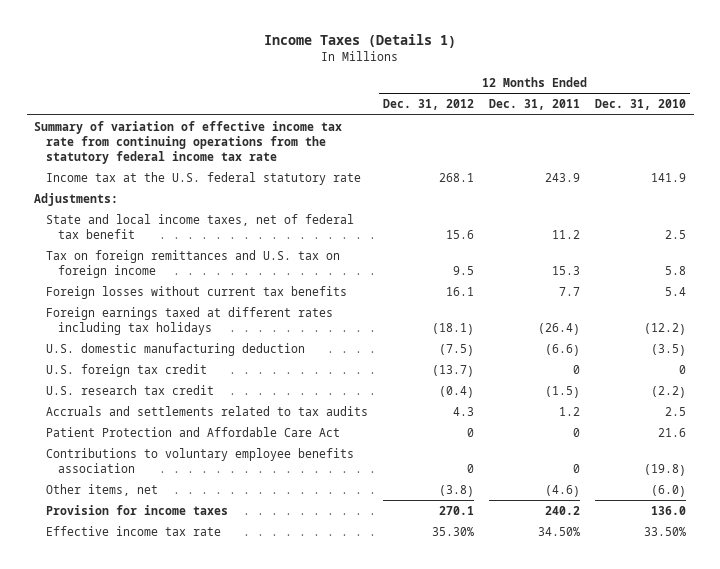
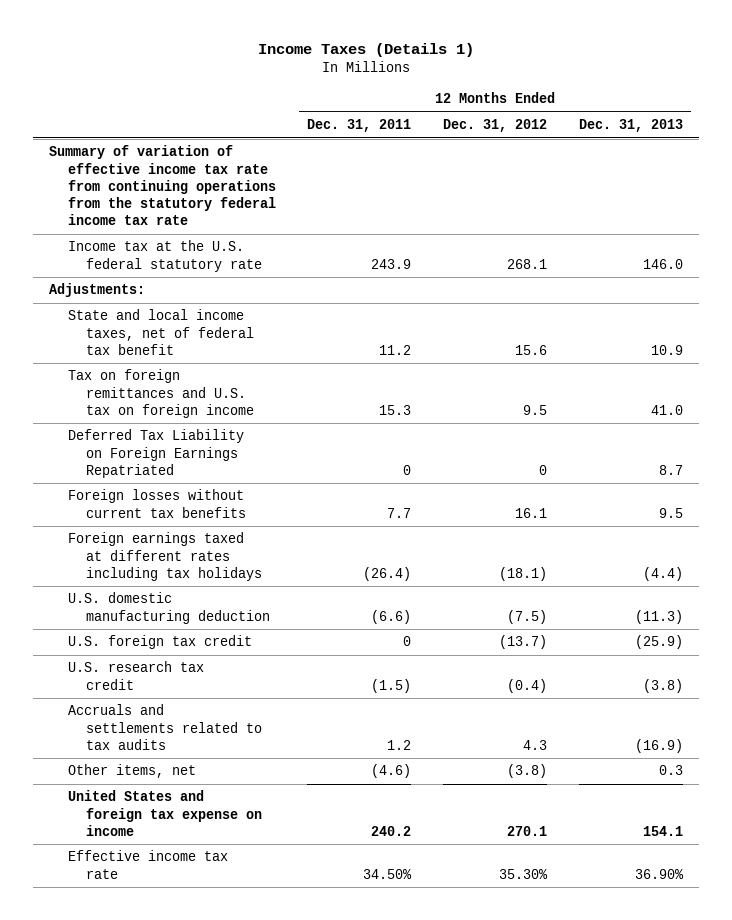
[595,99,687,111] Dec. 31, 2010 -> none
none -> [578,119,683,133] Dec. 31, 2013
none -> [67,429,244,478] Deferred Tax Liability on Foreign Earnings Repatriated
[46,426,341,437] Patient Protection and Affordable Care Act -> none
[46,447,355,473] Contributions to voluntary employee benefits association -> none
[46,504,229,515] Provision for income taxes -> [67,790,263,836] United States and foreign tax expense on income

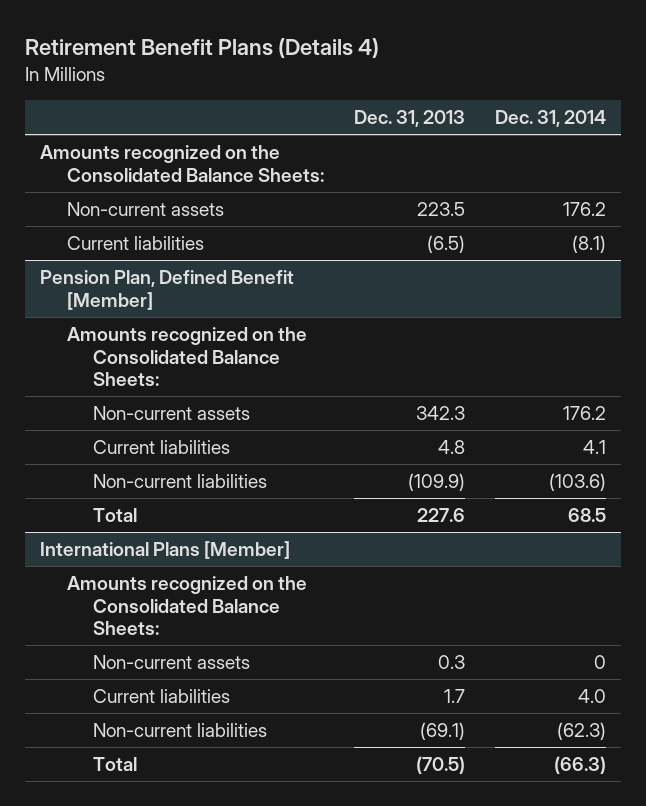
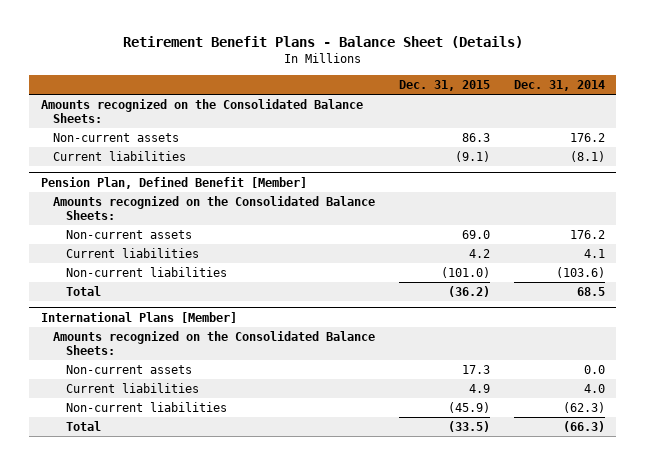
[25,37,380,58] Retirement Benefit Plans (Details 4) -> [122,36,523,49] Retirement Benefit Plans - Balance Sheet (Details)
[353,109,465,127] Dec. 31, 2013 -> none
none -> [398,79,490,91] Dec. 31, 2015
[593,655,606,670] 0 -> [583,364,605,374] 0.0

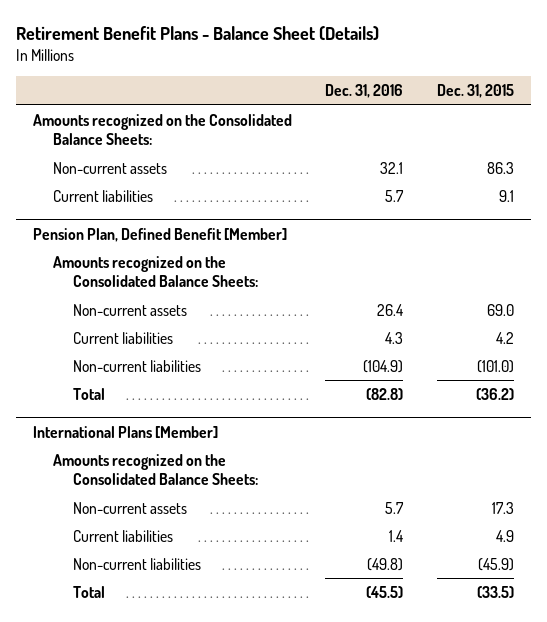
[513,79,605,91] Dec. 31, 2014 -> none
none -> [325,84,404,99] Dec. 31, 2016
[454,150,490,162] (9.1) -> [499,189,515,202] 9.1

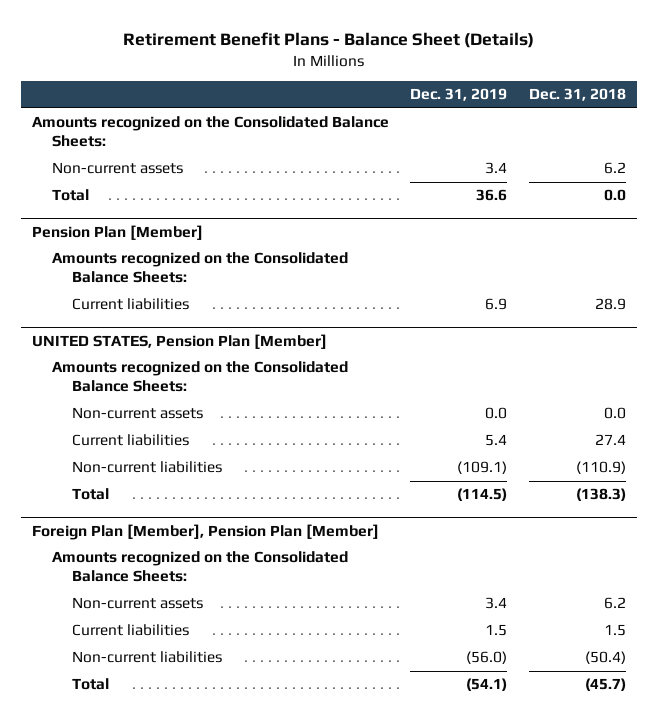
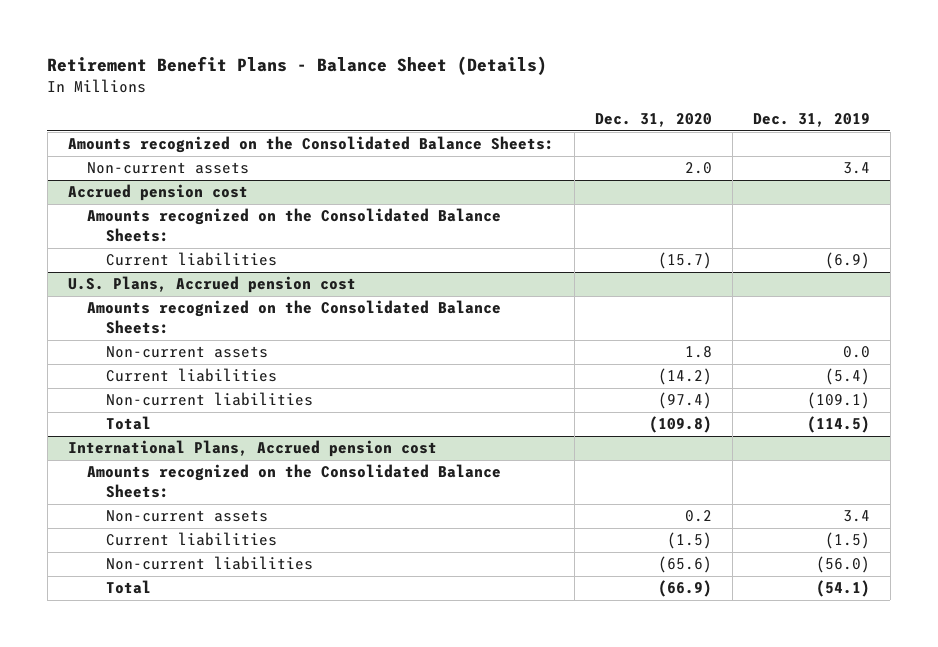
[528,88,626,102] Dec. 31, 2018 -> none
none -> [594,113,712,128] Dec. 31, 2020
[51,189,89,202] Total -> none
[31,224,203,240] Pension Plan [Member] -> [67,184,248,202] Accrued pension cost
[31,333,327,349] UNITED STATES, Pension Plan [Member] -> none
[485,298,508,311] 6.9 -> [824,252,870,270] (6.9)
none -> [67,276,356,294] U.S. Plans, Accrued pension cost
[485,434,508,447] 5.4 -> [824,368,870,386] (5.4)
[31,523,379,540] Foreign Plan [Member], Pension Plan [Member] -> none
none -> [67,440,437,458] International Plans, Accrued pension cost
[485,624,508,637] 1.5 -> [824,532,870,550] (1.5)

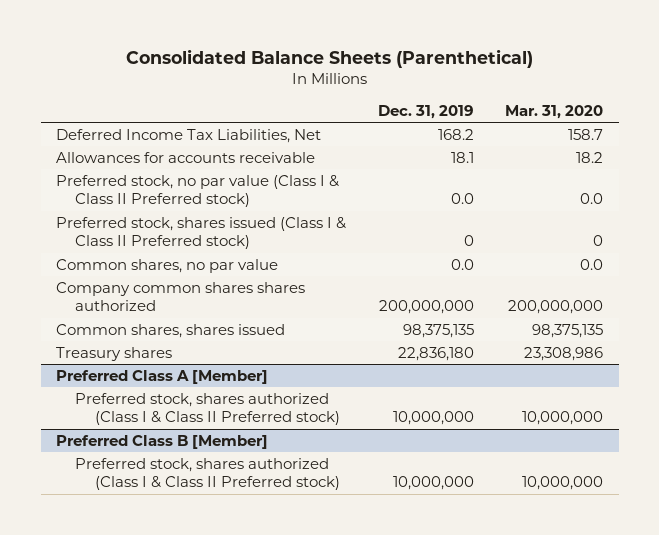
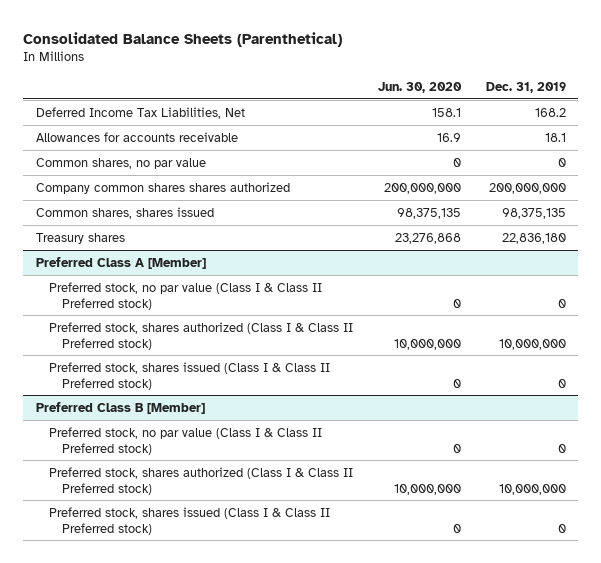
[504,105,603,120] Mar. 31, 2020 -> none
none -> [377,82,462,94] Jun. 30, 2020
[56,174,340,208] Preferred stock, no par value (Class I & Class II Preferred stock) -> none
[56,216,347,250] Preferred stock, shares issued (Class I & Class II Preferred stock) -> none
[450,258,474,270] 0.0 -> [557,157,566,167] 0
none -> [48,281,322,310] Preferred stock, no par value (Class I & Class II Preferred stock)
none -> [48,361,330,390] Preferred stock, shares issued (Class I & Class II Preferred stock)
none -> [48,426,322,455] Preferred stock, no par value (Class I & Class II Preferred stock)
none -> [48,506,330,535] Preferred stock, shares issued (Class I & Class II Preferred stock)

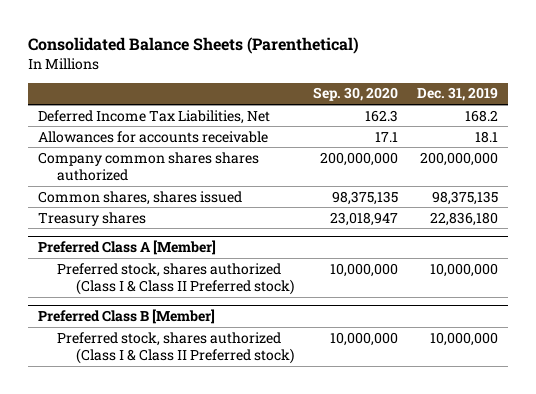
[377,82,462,94] Jun. 30, 2020 -> none
none -> [313,87,399,102] Sep. 30, 2020
[35,157,206,169] Common shares, no par value -> none
[48,281,322,310] Preferred stock, no par value (Class I & Class II Preferred stock) -> none
[48,361,330,390] Preferred stock, shares issued (Class I & Class II Preferred stock) -> none
[48,426,322,455] Preferred stock, no par value (Class I & Class II Preferred stock) -> none
[48,506,330,535] Preferred stock, shares issued (Class I & Class II Preferred stock) -> none

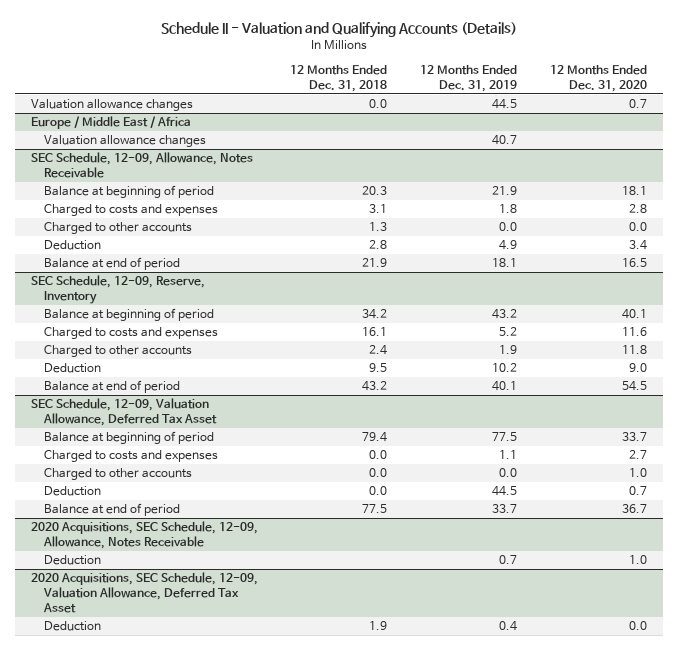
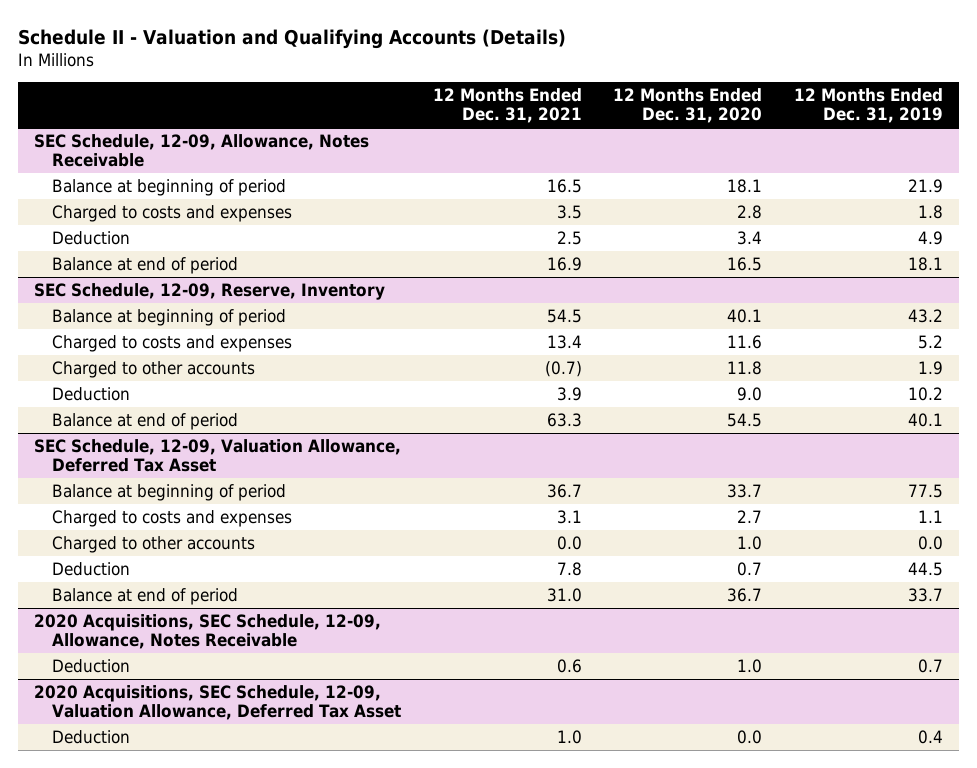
[290,64,388,92] 12 Months Ended Dec. 31, 2018 -> none
none -> [432,87,582,124] 12 Months Ended Dec. 31, 2021
[30,99,193,112] Valuation allowance changes -> none
[30,116,191,130] Europe / Middle East / Africa -> none
[43,135,206,148] Valuation allowance changes -> none
[43,222,192,235] Charged to other accounts -> none

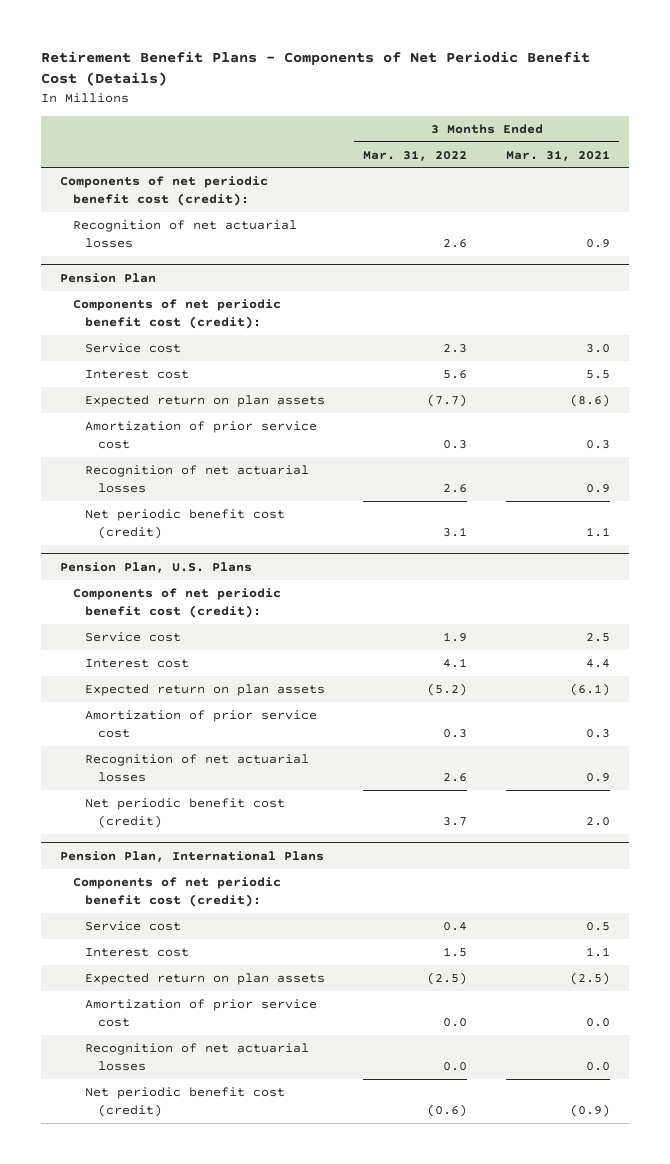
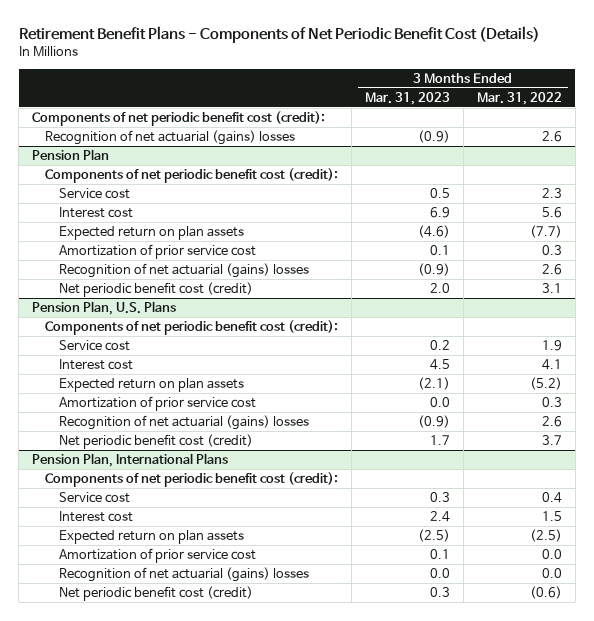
[505,149,610,161] Mar. 31, 2021 -> none
none -> [365,91,451,105] Mar. 31, 2023
[72,220,297,248] Recognition of net actuarial losses -> [45,130,296,146] Recognition of net actuarial (gains) losses
[85,465,310,493] Recognition of net actuarial losses -> [58,263,309,279] Recognition of net actuarial (gains) losses
[85,754,310,782] Recognition of net actuarial losses -> [58,415,309,431] Recognition of net actuarial (gains) losses
[85,1043,310,1071] Recognition of net actuarial losses -> [58,567,309,583] Recognition of net actuarial (gains) losses

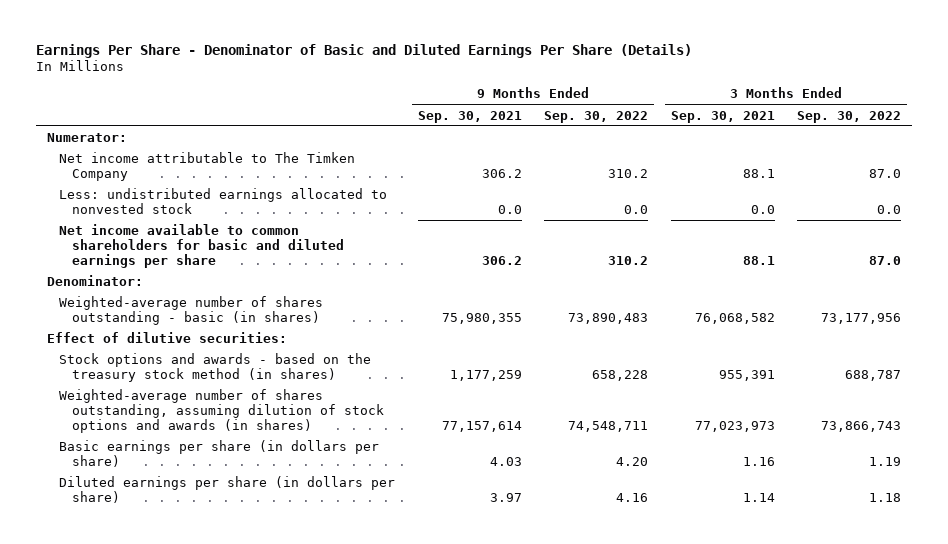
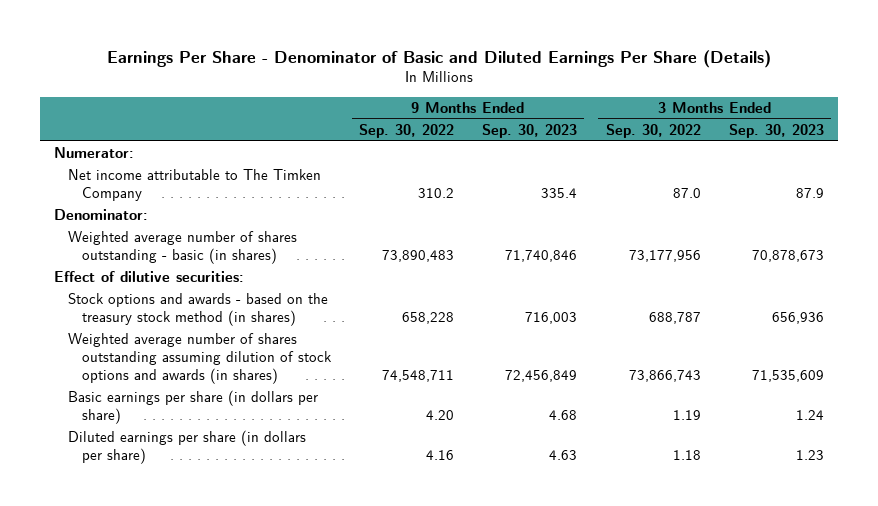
[417,110,522,123] Sep. 30, 2021 -> none
[670,110,775,123] Sep. 30, 2021 -> none
none -> [482,124,578,139] Sep. 30, 2023
none -> [728,124,824,139] Sep. 30, 2023
[59,188,388,215] Less: undistributed earnings allocated to nonvested stock -> none
[59,224,344,269] Net income available to common shareholders for basic and diluted earnings per share -> none
[59,296,324,326] Weighted-average number of shares outstanding - basic (in shares) -> [67,231,297,264] Weighted average number of shares outstanding - basic (in shares)
[59,389,384,434] Weighted-average number of shares outstanding, assuming dilution of stock options and awards (in shares) -> [67,333,332,384] Weighted average number of shares outstanding assuming dilution of stock options and awards (in shares)

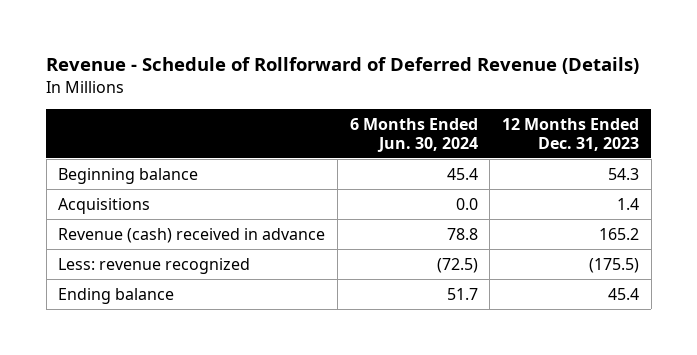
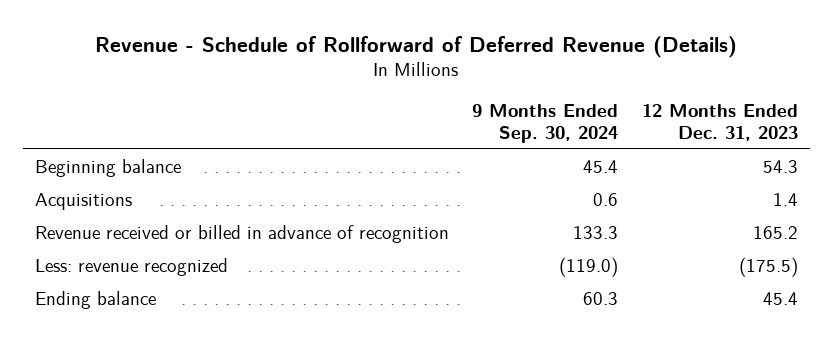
[349,117,478,152] 6 Months Ended Jun. 30, 2024 -> none
none -> [472,104,619,143] 9 Months Ended Sep. 30, 2024
[58,227,326,243] Revenue (cash) received in advance -> [35,224,450,243] Revenue received or billed in advance of recognition

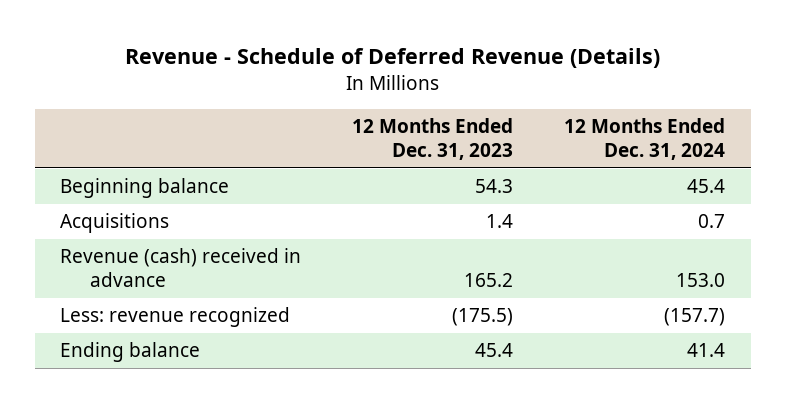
[95,35,738,58] Revenue - Schedule of Rollforward of Deferred Revenue (Details) -> [124,48,660,69] Revenue - Schedule of Deferred Revenue (Details)
[472,104,619,143] 9 Months Ended Sep. 30, 2024 -> none
none -> [564,118,726,160] 12 Months Ended Dec. 31, 2024
[35,224,450,243] Revenue received or billed in advance of recognition -> [60,248,302,288] Revenue (cash) received in advance

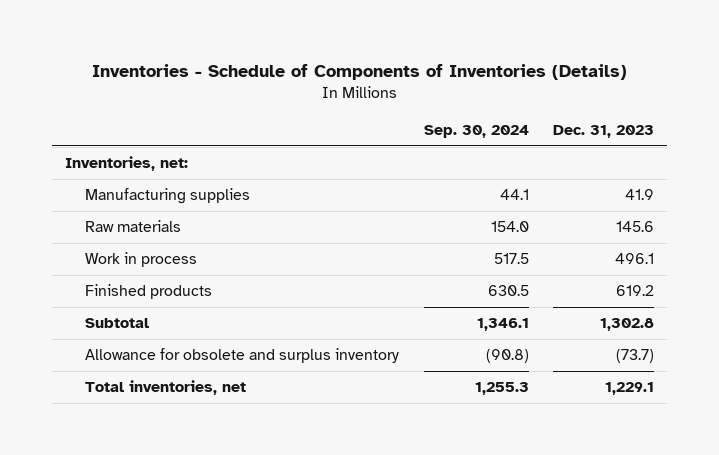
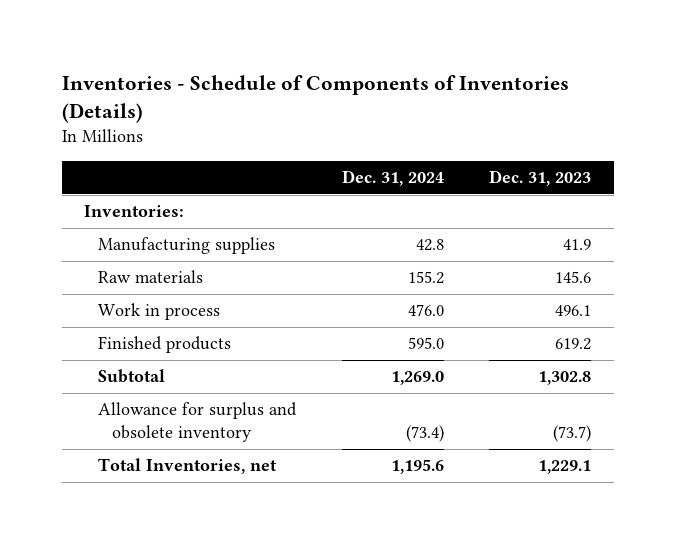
[423,125,529,139] Sep. 30, 2024 -> none
none -> [341,169,444,186] Dec. 31, 2024
[64,156,188,172] Inventories, net: -> [84,205,185,218] Inventories:
[84,348,399,364] Allowance for obsolete and surplus inventory -> [98,402,298,443] Allowance for surplus and obsolete inventory
[84,380,246,396] Total inventories, net -> [98,458,278,475] Total Inventories, net

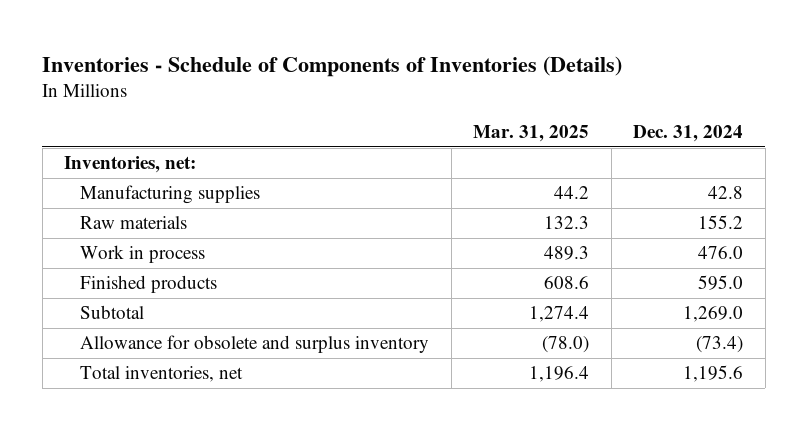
[488,169,591,186] Dec. 31, 2023 -> none
none -> [473,124,590,142] Mar. 31, 2025
[84,205,185,218] Inventories: -> [64,156,197,174] Inventories, net:
[98,402,298,443] Allowance for surplus and obsolete inventory -> [80,335,430,354] Allowance for obsolete and surplus inventory
[98,458,278,475] Total Inventories, net -> [80,366,244,383] Total inventories, net

